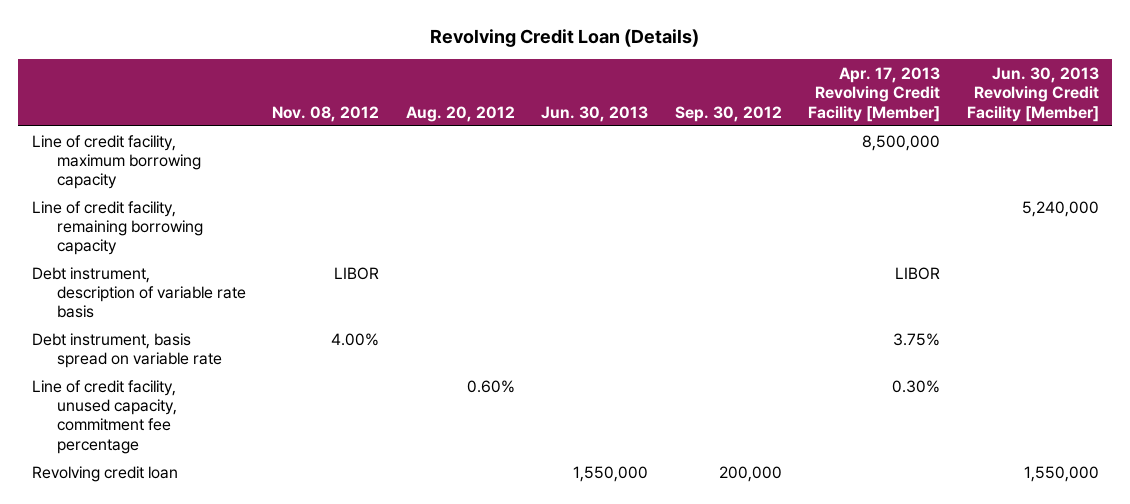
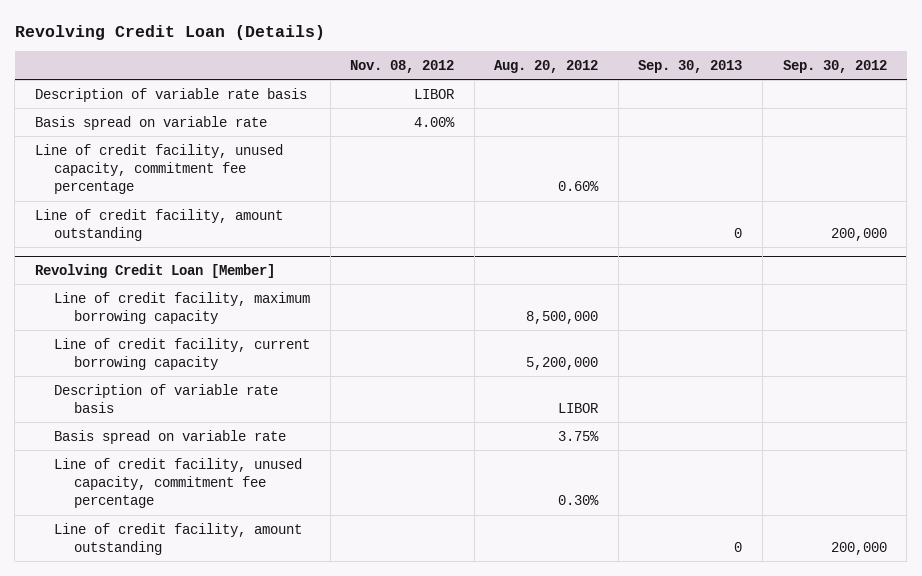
[541,105,649,122] Jun. 30, 2013 -> none
[808,66,941,122] Apr. 17, 2013 Revolving Credit Facility [Member] -> none
[966,66,1099,122] Jun. 30, 2013 Revolving Credit Facility [Member] -> none
none -> [638,60,743,74] Sep. 30, 2013
[31,134,201,190] Line of credit facility, maximum borrowing capacity -> none
[31,200,203,256] Line of credit facility, remaining borrowing capacity -> none
[31,266,246,319] Debt instrument, description of variable rate basis -> [35,87,308,102] Description of variable rate basis
[31,332,222,368] Debt instrument, basis spread on variable rate -> [35,115,268,130] Basis spread on variable rate
[31,465,178,482] Revolving credit loan -> [35,208,284,241] Line of credit facility, amount outstanding
none -> [35,263,276,278] Revolving Credit Loan [Member]
none -> [54,291,311,324] Line of credit facility, maximum borrowing capacity
none -> [54,337,311,370] Line of credit facility, current borrowing capacity
none -> [54,383,279,413] Description of variable rate basis
none -> [54,429,287,444] Basis spread on variable rate
none -> [54,457,303,509] Line of credit facility, unused capacity, commitment fee percentage
none -> [54,522,303,555] Line of credit facility, amount outstanding

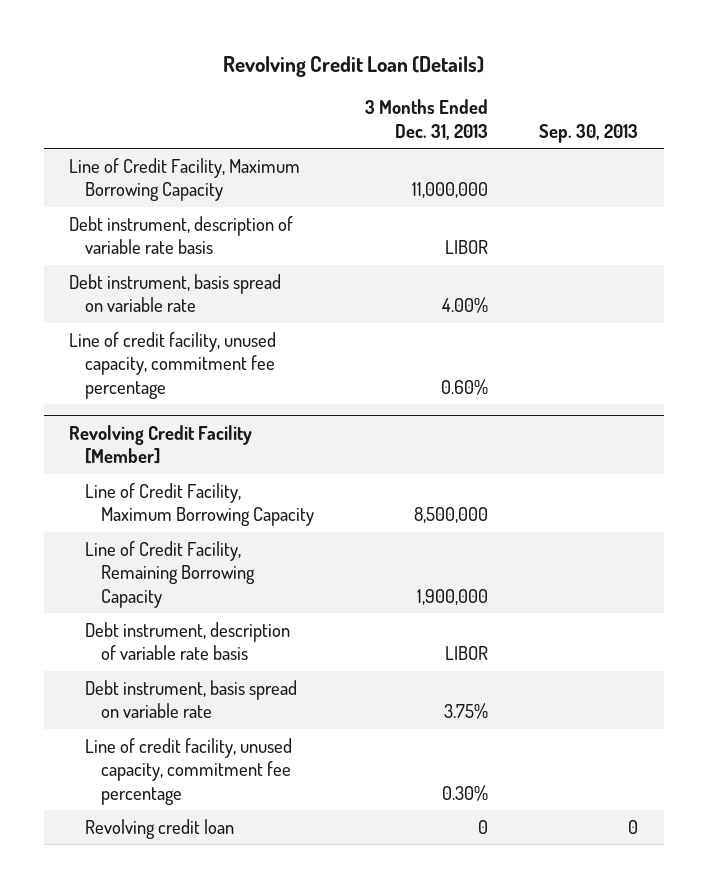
[350,60,455,74] Nov. 08, 2012 -> none
[494,60,599,74] Aug. 20, 2012 -> none
[782,60,887,74] Sep. 30, 2012 -> none
none -> [365,99,489,140] 3 Months Ended Dec. 31, 2013
none -> [69,157,301,202] Line of Credit Facility, Maximum Borrowing Capacity
[35,87,308,102] Description of variable rate basis -> [69,215,294,255] Debt instrument, description of variable rate basis
[35,115,268,130] Basis spread on variable rate -> [69,273,282,313] Debt instrument, basis spread on variable rate
[35,208,284,241] Line of credit facility, amount outstanding -> none
[35,263,276,278] Revolving Credit Loan [Member] -> [69,424,253,465] Revolving Credit Facility [Member]
[54,291,311,324] Line of credit facility, maximum borrowing capacity -> [84,482,314,527] Line of Credit Facility, Maximum Borrowing Capacity
[54,337,311,370] Line of credit facility, current borrowing capacity -> [84,540,255,609] Line of Credit Facility, Remaining Borrowing Capacity
[54,383,279,413] Description of variable rate basis -> [84,621,290,661] Debt instrument, description of variable rate basis
[54,429,287,444] Basis spread on variable rate -> [84,679,297,719] Debt instrument, basis spread on variable rate
[54,522,303,555] Line of credit facility, amount outstanding -> [84,818,234,839] Revolving credit loan

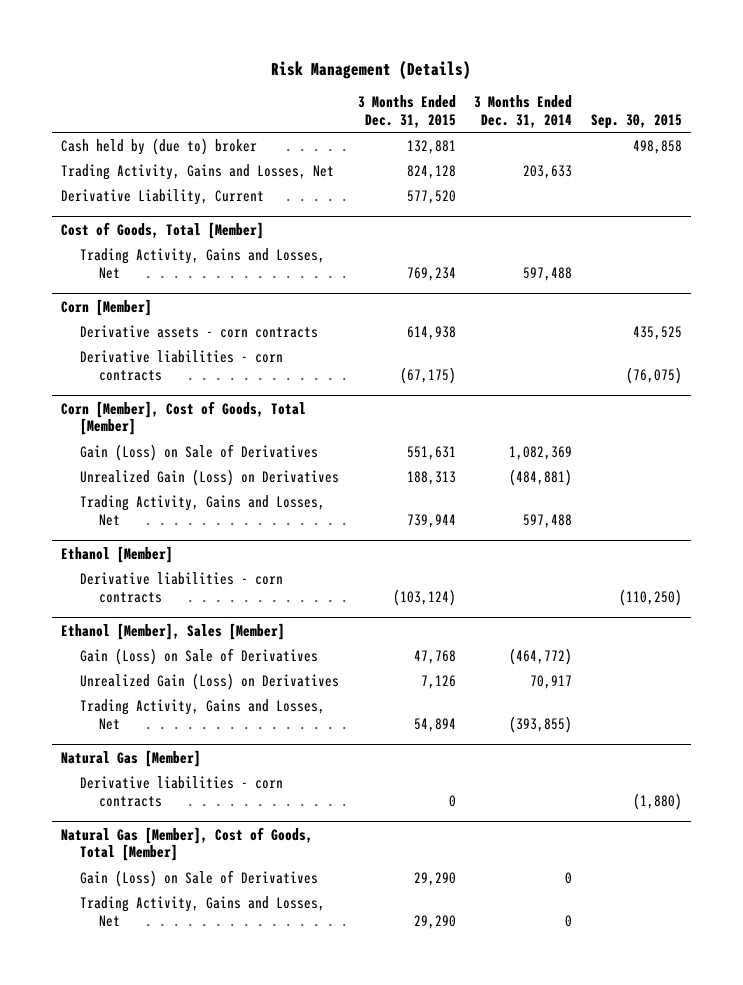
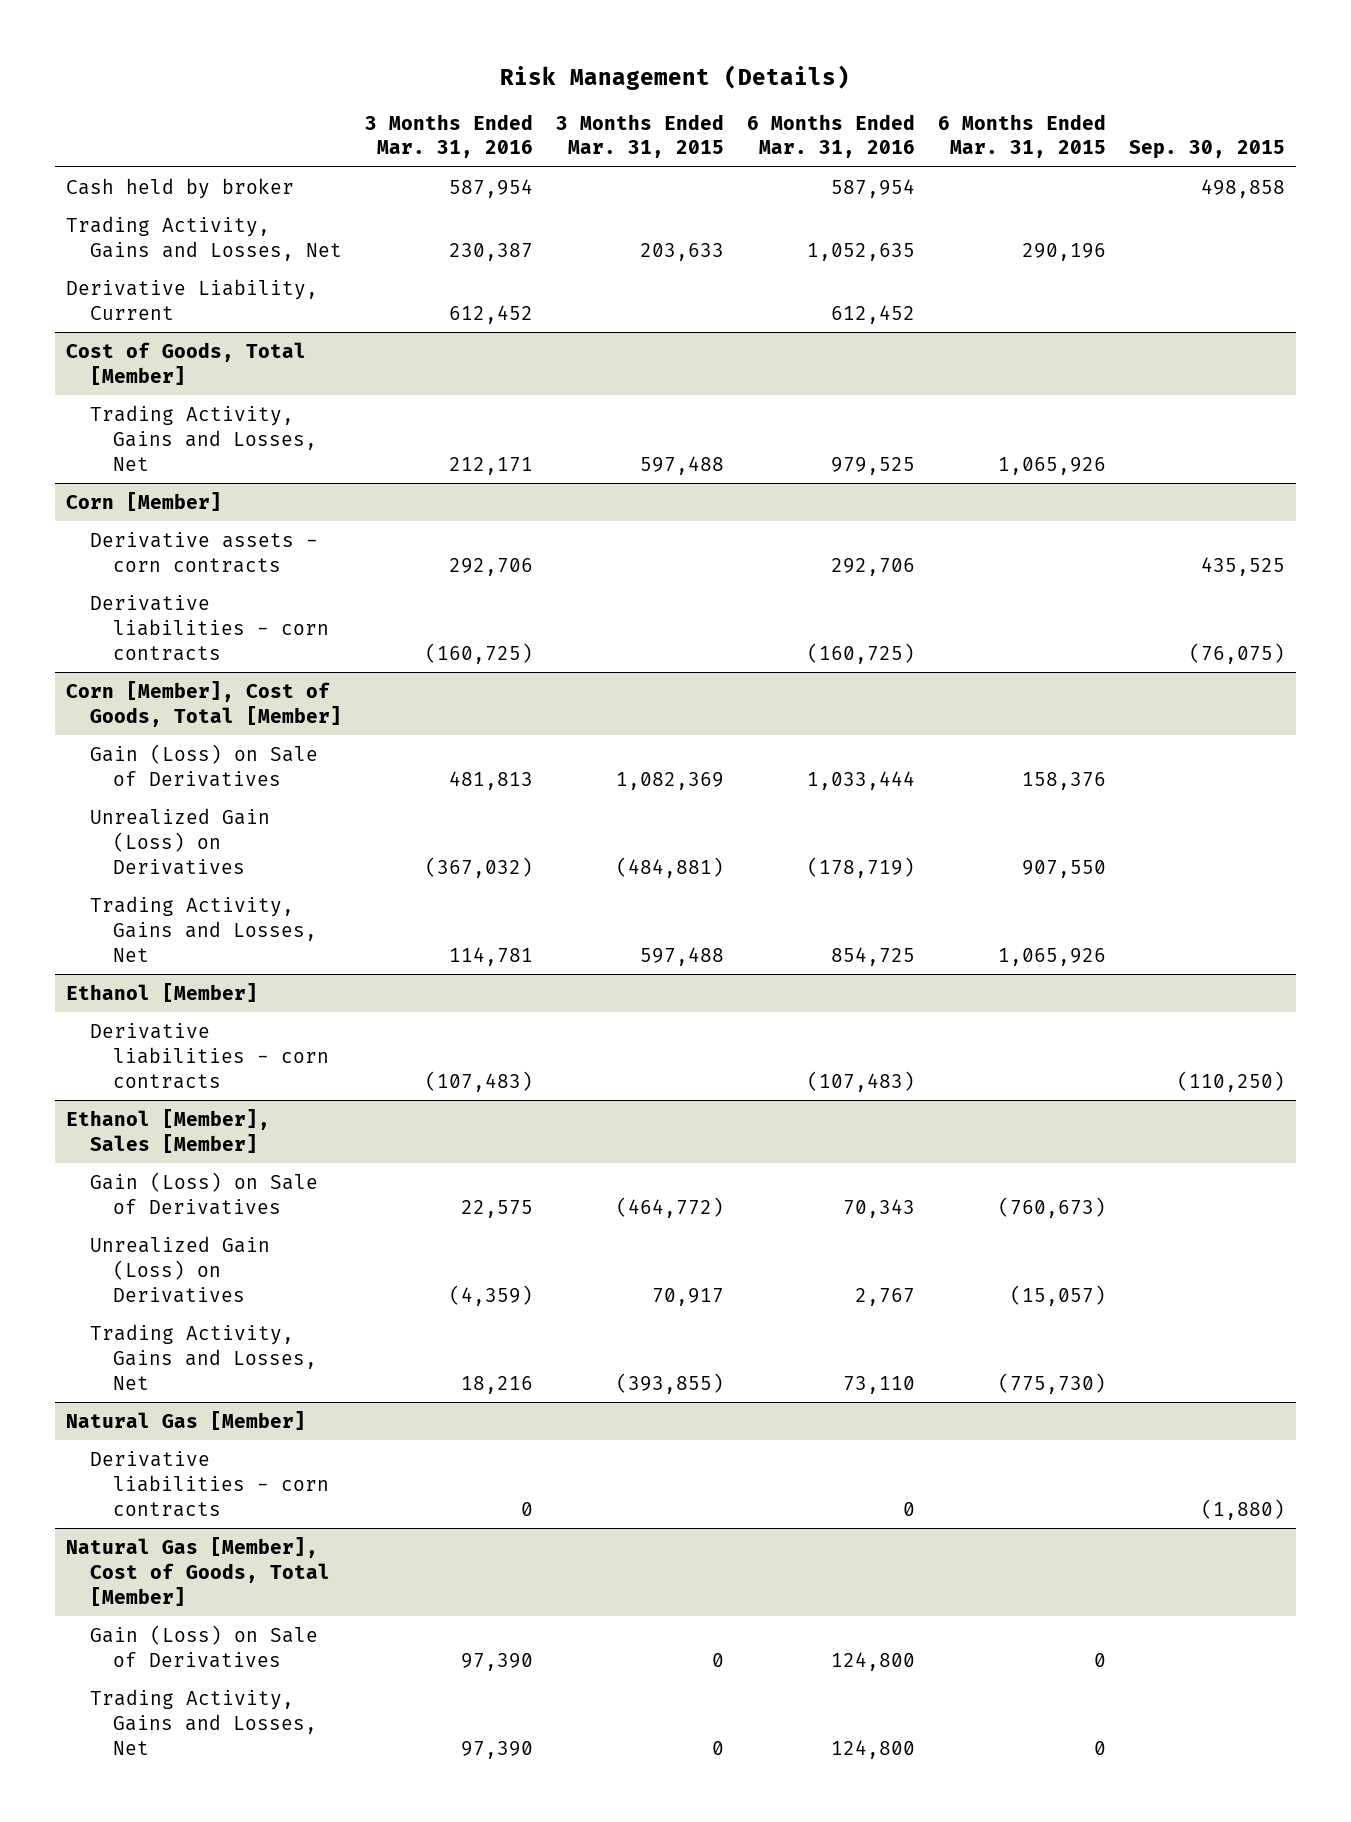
[357,95,456,129] 3 Months Ended Dec. 31, 2015 -> none
[474,95,573,129] 3 Months Ended Dec. 31, 2014 -> none
none -> [364,113,533,159] 3 Months Ended Mar. 31, 2016
none -> [555,113,724,159] 3 Months Ended Mar. 31, 2015
none -> [746,113,915,159] 6 Months Ended Mar. 31, 2016
none -> [937,113,1106,159] 6 Months Ended Mar. 31, 2015
[61,137,258,155] Cash held by (due to) broker -> [66,177,295,199] Cash held by broker

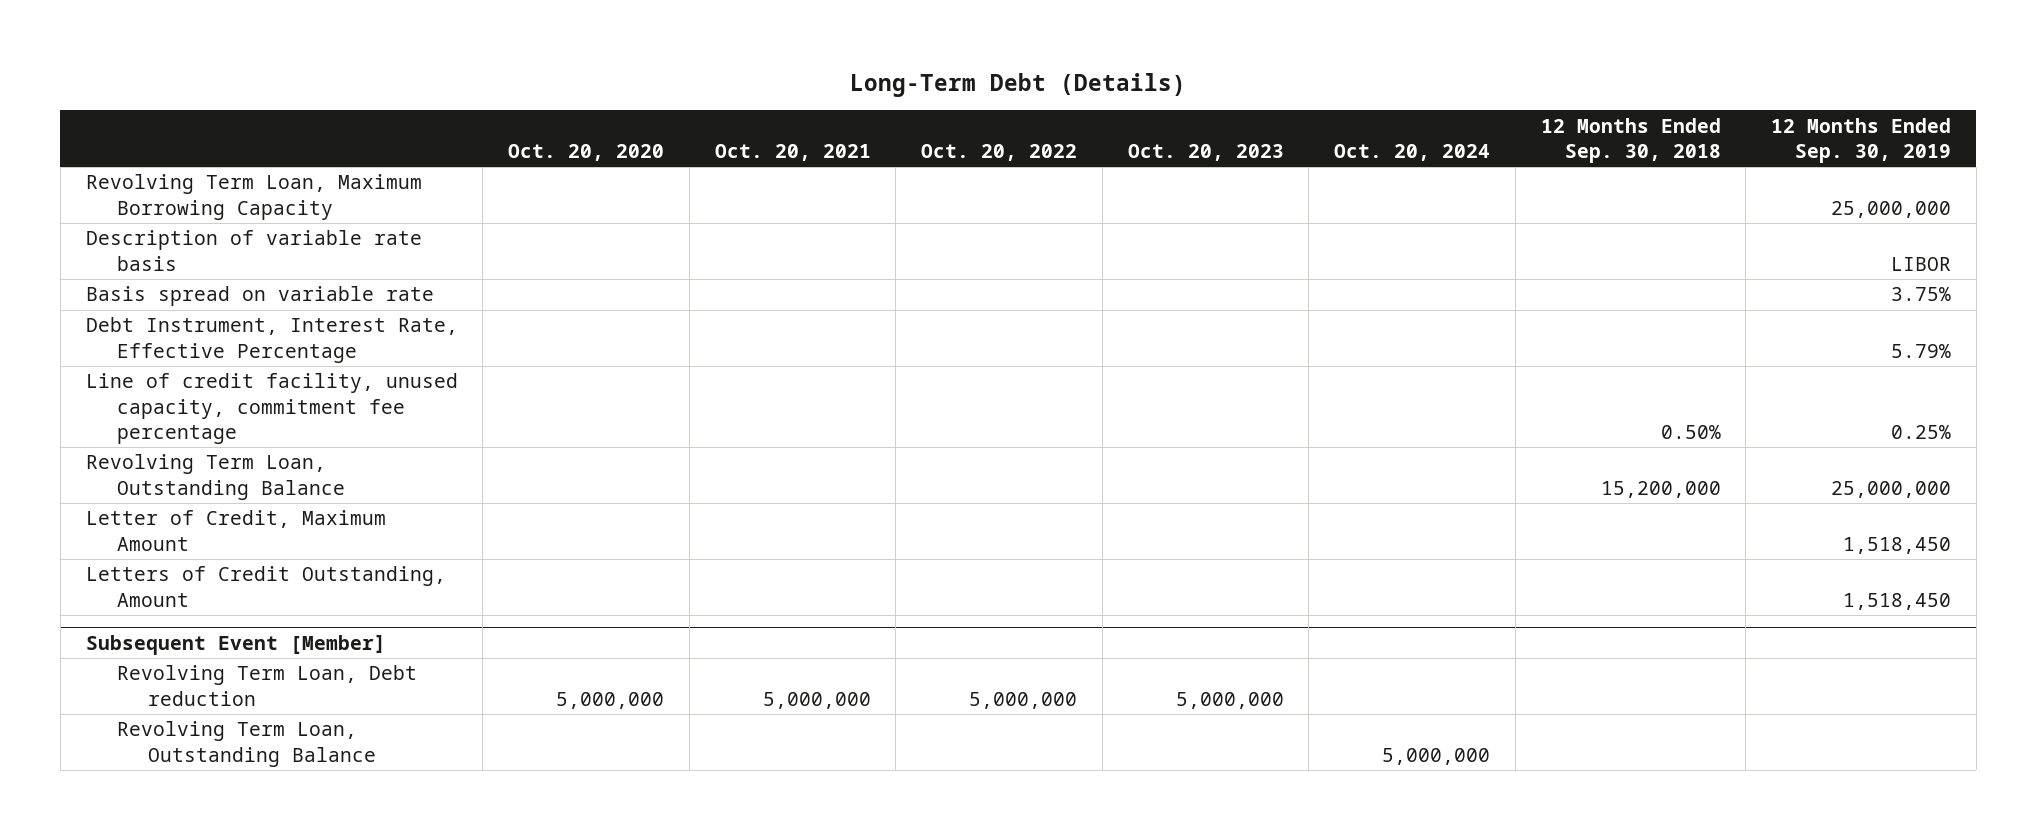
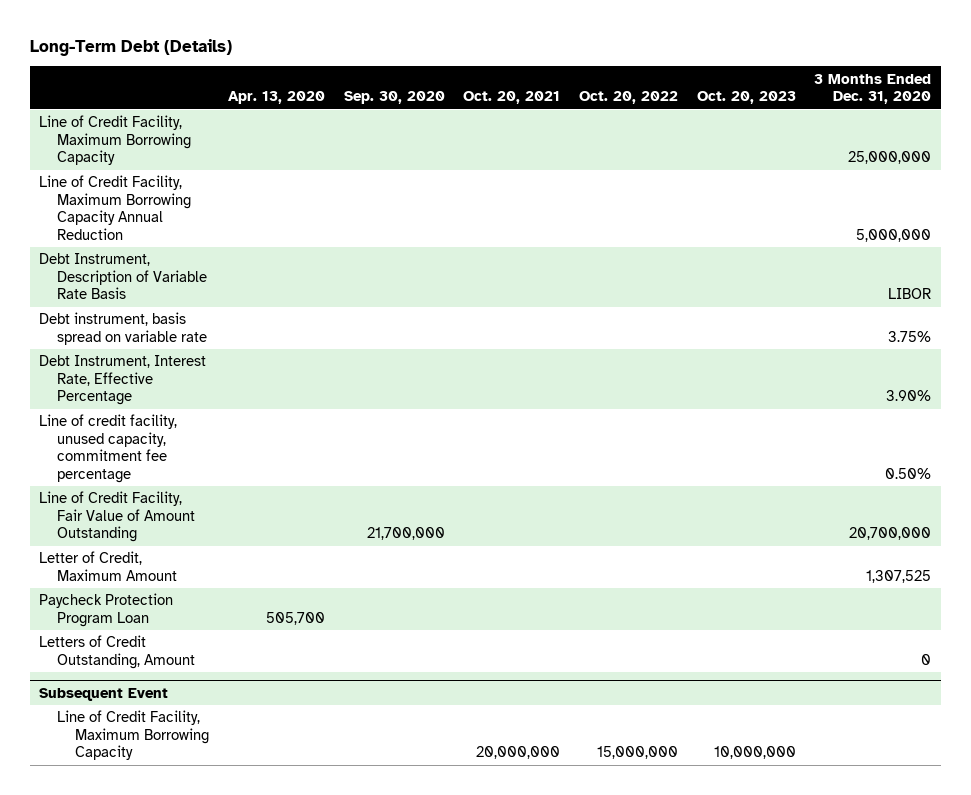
[508,143,665,161] Oct. 20, 2020 -> none
[1334,143,1491,161] Oct. 20, 2024 -> none
[1540,117,1721,163] 12 Months Ended Sep. 30, 2018 -> none
[1771,117,1952,163] 12 Months Ended Sep. 30, 2019 -> none
none -> [227,91,325,105] Apr. 13, 2020
none -> [343,91,445,105] Sep. 30, 2020
none -> [814,73,932,105] 3 Months Ended Dec. 31, 2020
[85,174,422,220] Revolving Term Loan, Maximum Borrowing Capacity -> none
none -> [39,115,192,166] Line of Credit Facility, Maximum Borrowing Capacity
none -> [39,175,192,241] Line of Credit Facility, Maximum Borrowing Capacity Annual Reduction
[85,230,422,271] Description of variable rate basis -> [39,253,208,300] Debt Instrument, Description of Variable Rate Basis
[85,286,434,307] Basis spread on variable rate -> [39,312,208,345] Debt instrument, basis spread on variable rate
[85,454,345,500] Revolving Term Loan, Outstanding Balance -> none
none -> [39,491,196,543] Line of Credit Facility, Fair Value of Amount Outstanding
none -> [39,593,174,627] Paycheck Protection Program Loan
[116,665,417,706] Revolving Term Loan, Debt reduction -> none
[116,721,376,767] Revolving Term Loan, Outstanding Balance -> none
[85,635,386,656] Subsequent Event [Member] -> [39,687,169,701] Subsequent Event
none -> [57,710,210,761] Line of Credit Facility, Maximum Borrowing Capacity

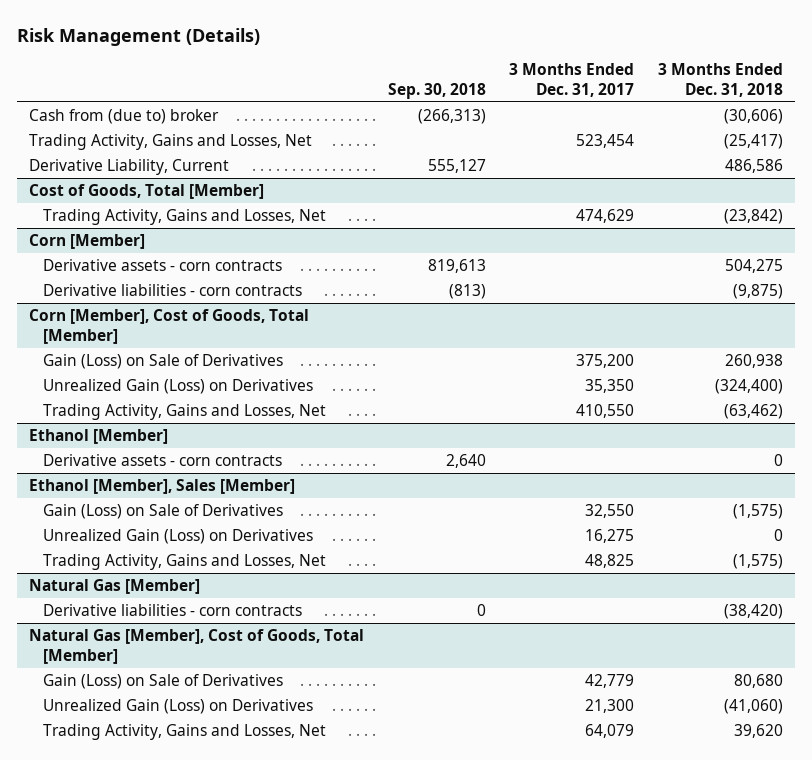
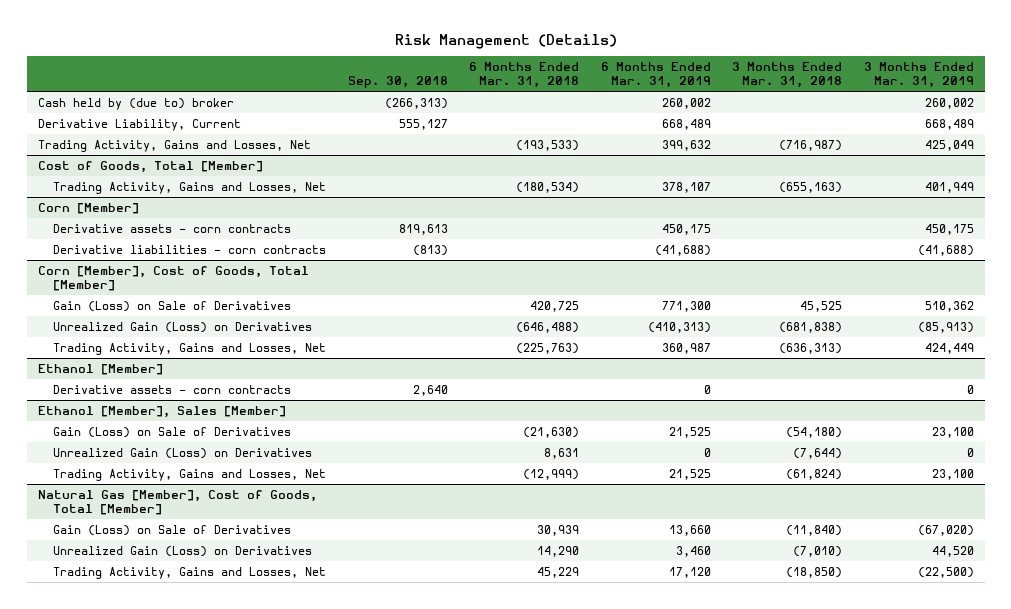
[509,63,635,98] 3 Months Ended Dec. 31, 2017 -> none
[658,63,784,98] 3 Months Ended Dec. 31, 2018 -> none
none -> [469,62,580,89] 6 Months Ended Mar. 31, 2018
none -> [600,62,711,89] 6 Months Ended Mar. 31, 2019
none -> [732,62,843,89] 3 Months Ended Mar. 31, 2018
none -> [863,62,974,89] 3 Months Ended Mar. 31, 2019
[29,109,220,125] Cash from (due to) broker -> [37,97,234,110] Cash held by (due to) broker
[29,134,313,151] Trading Activity, Gains and Losses, Net -> [37,139,311,152] Trading Activity, Gains and Losses, Net
[29,579,201,595] Natural Gas [Member] -> none
[43,604,303,617] Derivative liabilities - corn contracts -> none

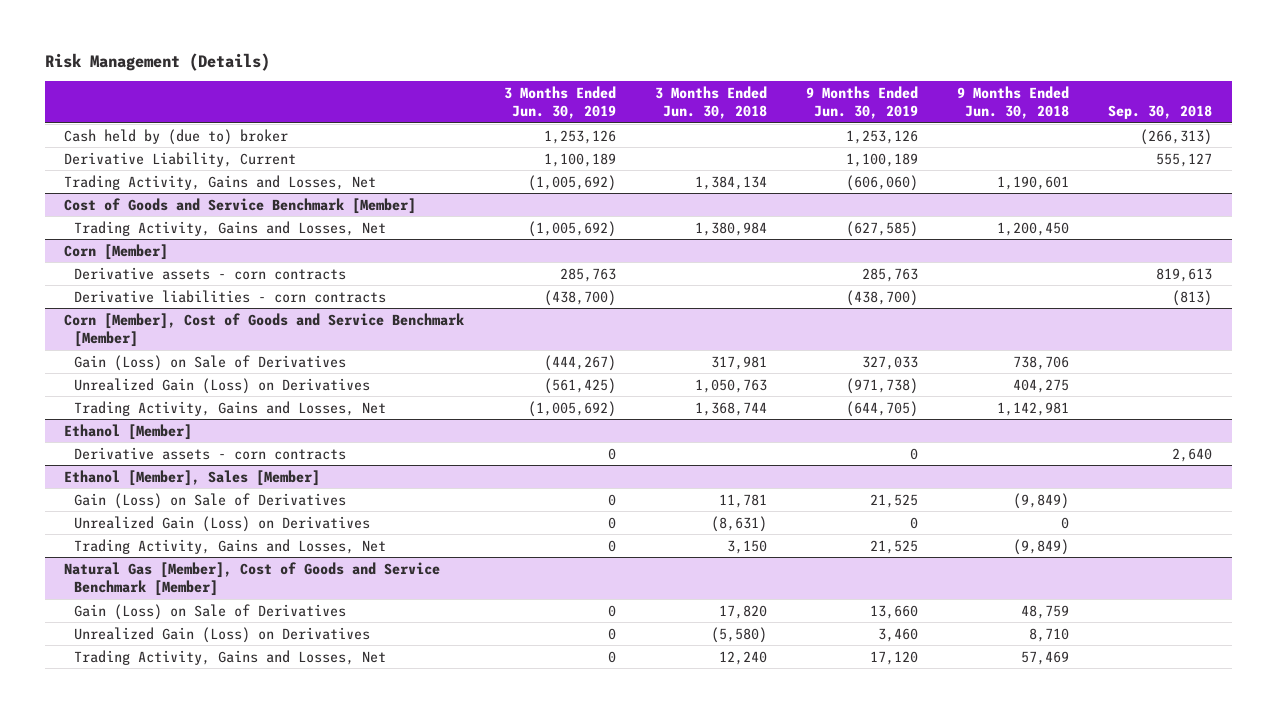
[469,62,580,89] 6 Months Ended Mar. 31, 2018 -> none
[600,62,711,89] 6 Months Ended Mar. 31, 2019 -> none
[732,62,843,89] 3 Months Ended Mar. 31, 2018 -> none
[863,62,974,89] 3 Months Ended Mar. 31, 2019 -> none
none -> [503,85,616,120] 3 Months Ended Jun. 30, 2019
none -> [654,85,767,120] 3 Months Ended Jun. 30, 2018
none -> [806,85,919,120] 9 Months Ended Jun. 30, 2019
none -> [957,85,1070,120] 9 Months Ended Jun. 30, 2018
[37,160,263,173] Cost of Goods, Total [Member] -> [64,197,417,214] Cost of Goods and Service Benchmark [Member]
[37,265,309,291] Corn [Member], Cost of Goods, Total [Member] -> [64,312,465,348] Corn [Member], Cost of Goods and Service Benchmark [Member]
[37,489,317,515] Natural Gas [Member], Cost of Goods, Total [Member] -> [64,561,441,597] Natural Gas [Member], Cost of Goods and Service Benchmark [Member]

